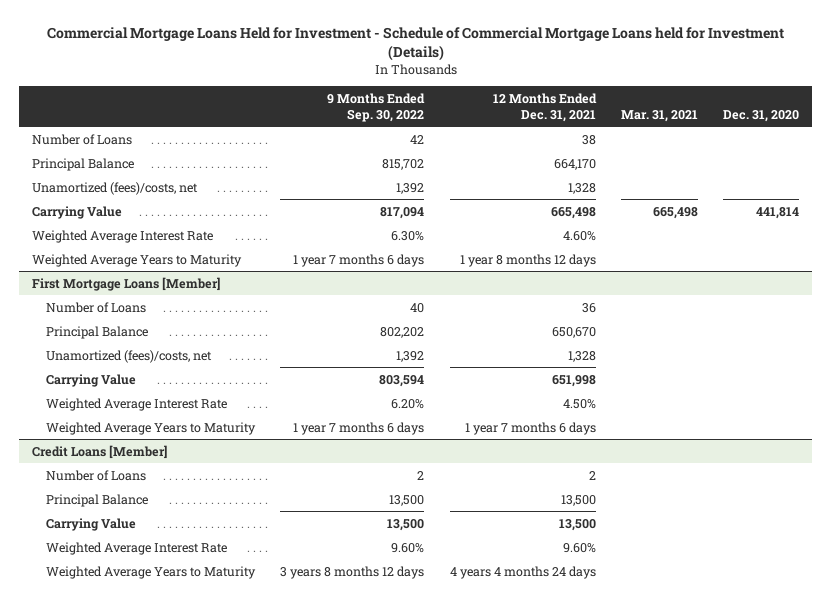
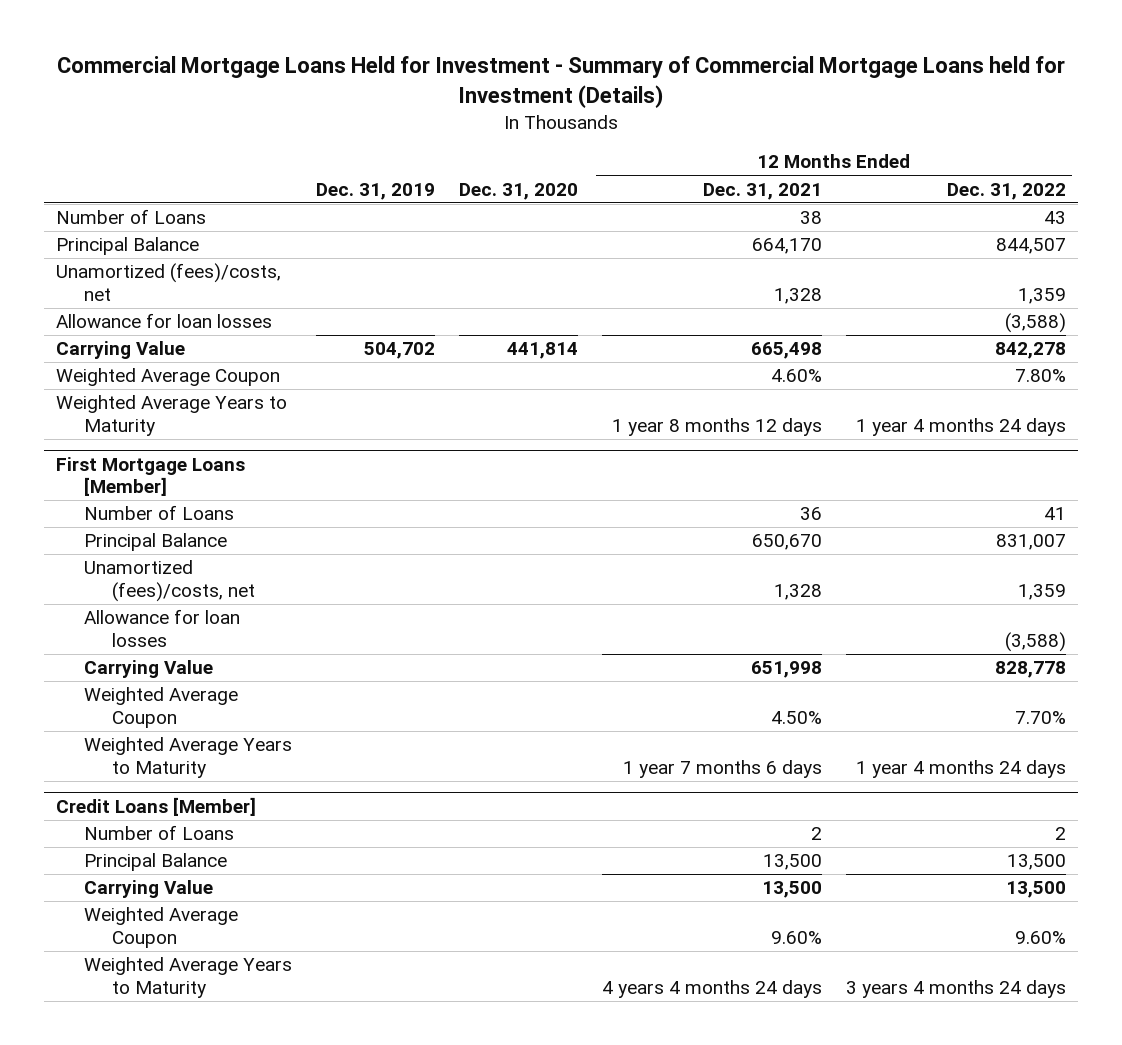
[46,27,784,62] Commercial Mortgage Loans Held for Investment - Schedule of Commercial Mortgage Loans held for Investment (Details) -> [56,56,1065,109] Commercial Mortgage Loans Held for Investment - Summary of Commercial Mortgage Loans held for Investment (Details)
[327,92,426,122] 9 Months Ended Sep. 30, 2022 -> none
[621,109,699,122] Mar. 31, 2021 -> none
none -> [315,182,435,200] Dec. 31, 2019
none -> [947,182,1067,200] Dec. 31, 2022
none -> [55,313,272,329] Allowance for loan losses
[31,229,213,243] Weighted Average Interest Rate -> [55,368,280,387] Weighted Average Coupon
none -> [83,609,240,647] Allowance for loan losses
[45,397,227,411] Weighted Average Interest Rate -> [83,687,238,728] Weighted Average Coupon
[45,541,227,555] Weighted Average Interest Rate -> [83,907,238,948] Weighted Average Coupon

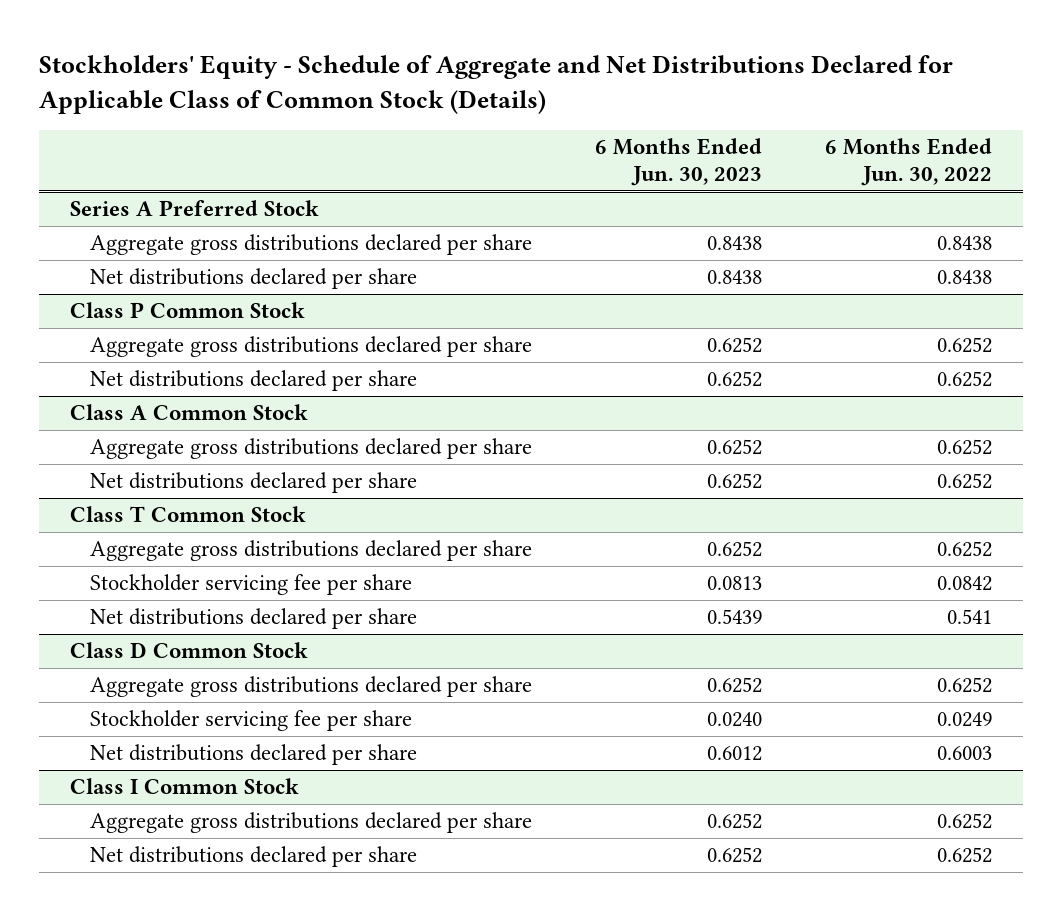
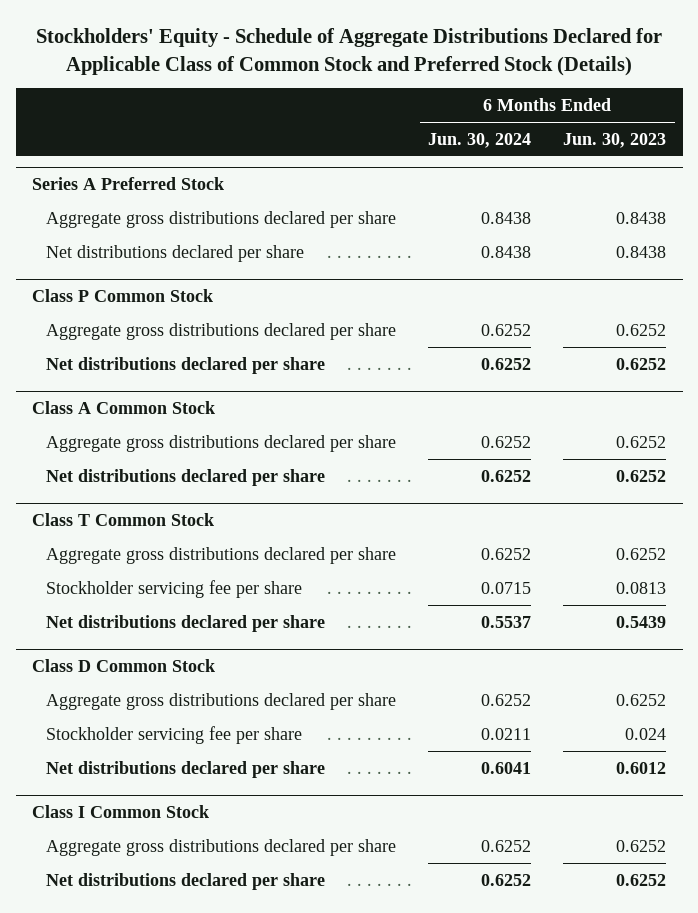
[38,55,953,114] Stockholders' Equity - Schedule of Aggregate and Net Distributions Declared for Applicable Class of Common Stock (Details) -> [36,28,663,76] Stockholders' Equity - Schedule of Aggregate Distributions Declared for Applicable Class of Common Stock and Preferred Stock (Details)
[824,138,992,187] 6 Months Ended Jun. 30, 2022 -> none
none -> [428,132,532,148] Jun. 30, 2024
[706,712,762,728] 0.0240 -> [625,727,667,740] 0.024

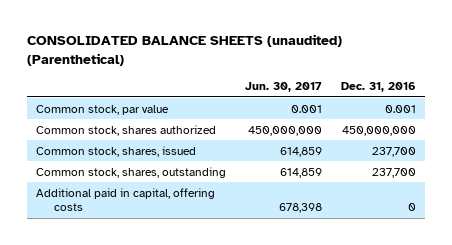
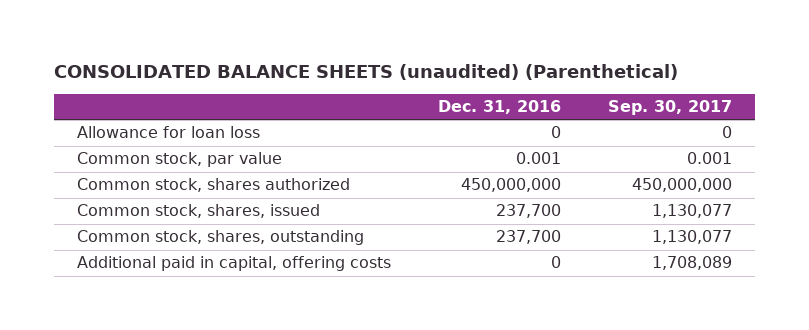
[244,82,322,93] Jun. 30, 2017 -> none
none -> [607,100,732,116] Sep. 30, 2017
none -> [77,126,261,139] Allowance for loan loss

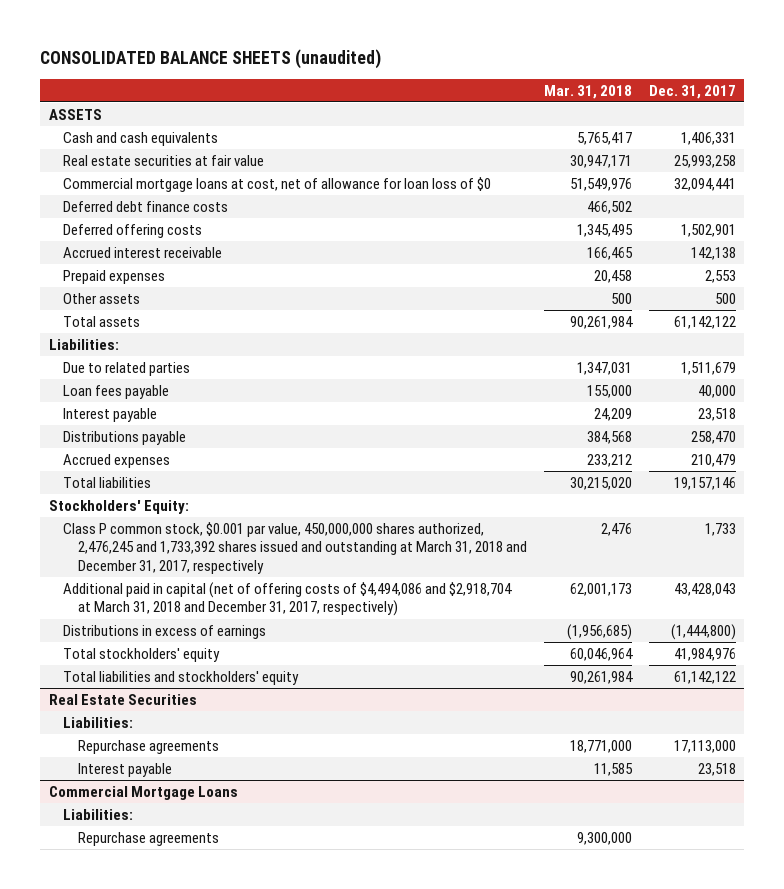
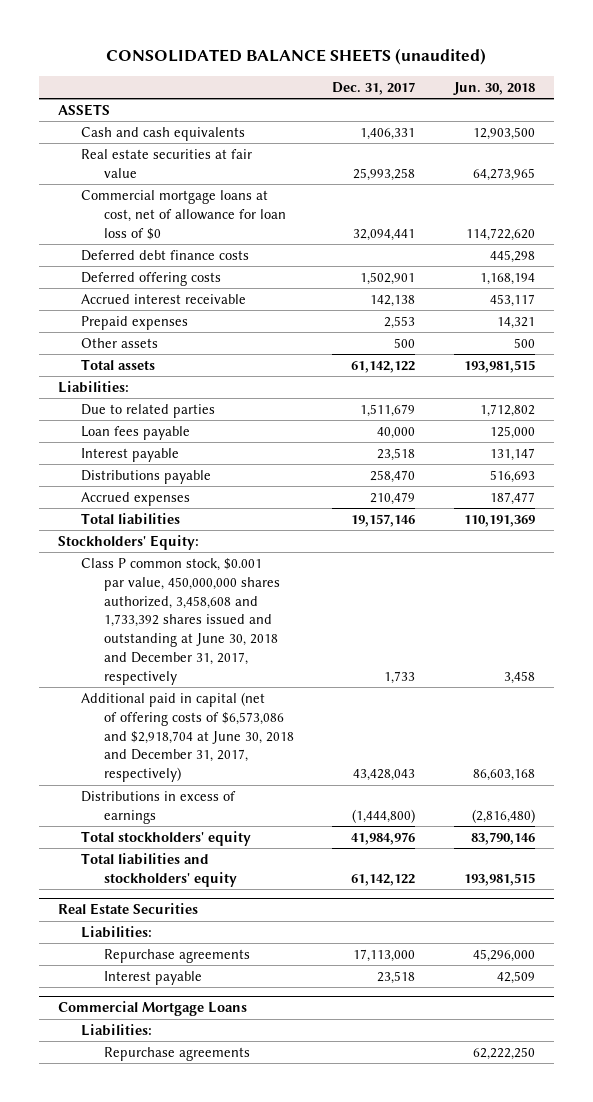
[543,84,632,99] Mar. 31, 2018 -> none
none -> [452,81,535,95] Jun. 30, 2018
[63,521,528,574] Class P common stock, $0.001 par value, 450,000,000 shares authorized, 2,476,245 and 1,733,392 shares issued and outstanding at March 31, 2018 and December 31, 2017, respectively -> [80,557,281,685] Class P common stock, $0.001 par value, 450,000,000 shares authorized, 3,458,608 and 1,733,392 shares issued and outstanding at June 30, 2018 and December 31, 2017, respectively
[63,581,513,617] Additional paid in capital (net of offering costs of $4,494,086 and $2,918,704 at March 31, 2018 and December 31, 2017, respectively) -> [80,691,295,783] Additional paid in capital (net of offering costs of $6,573,086 and $2,918,704 at June 30, 2018 and December 31, 2017, respectively)

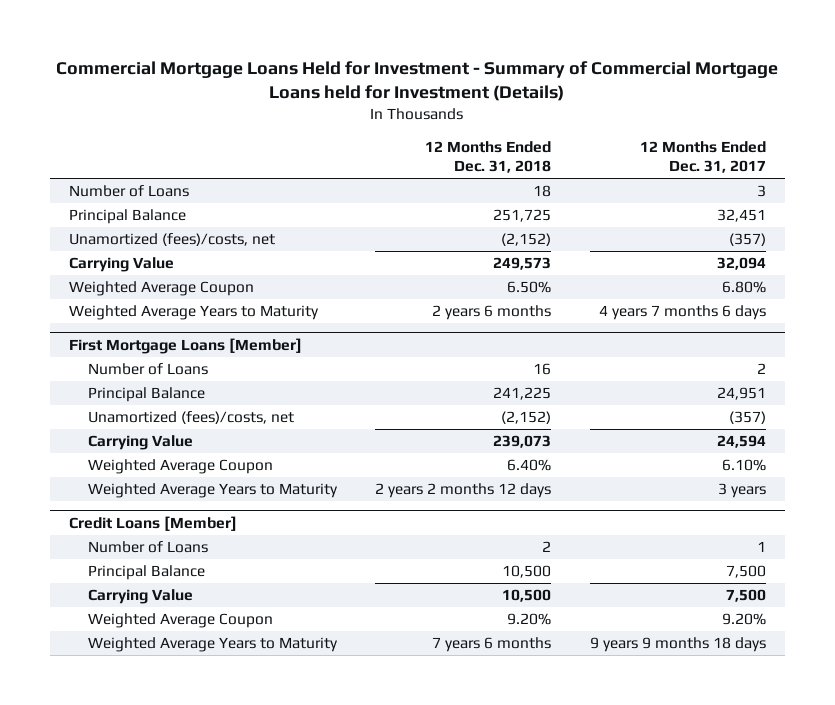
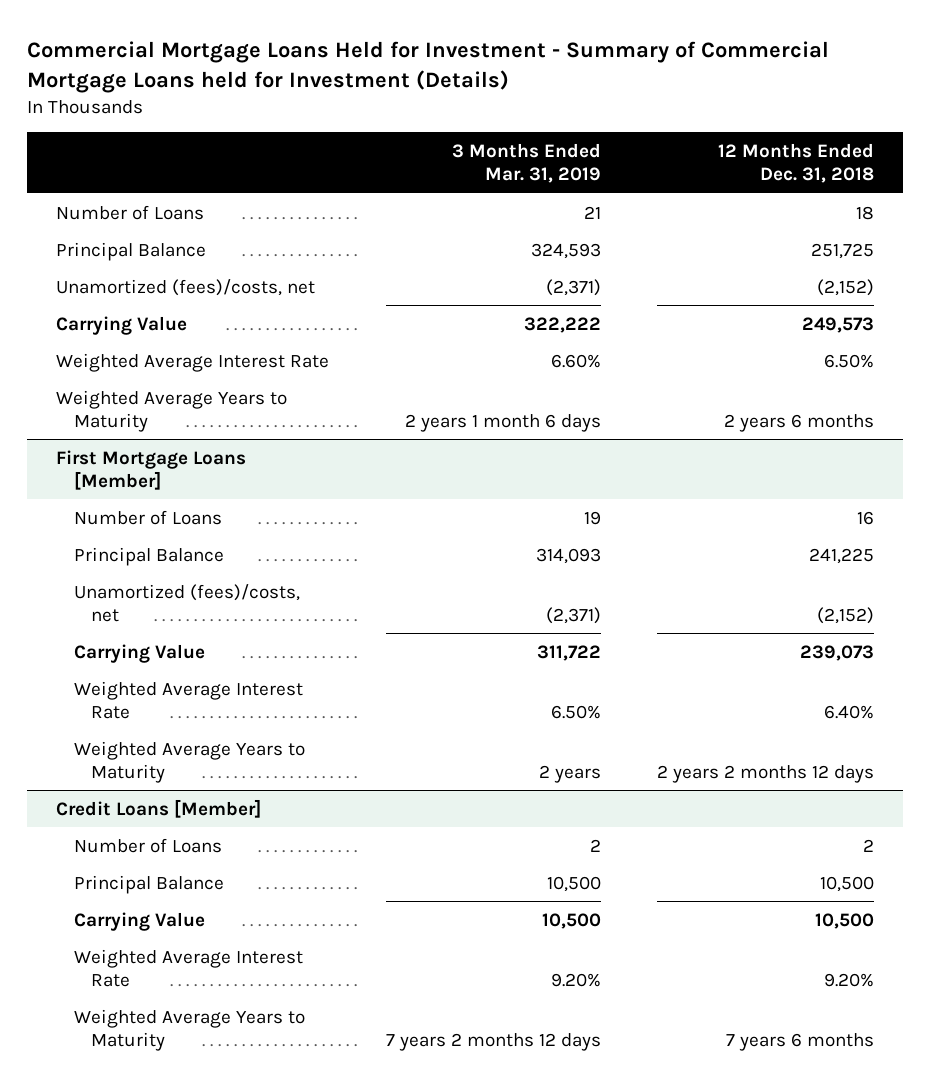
[639,140,766,174] 12 Months Ended Dec. 31, 2017 -> none
none -> [451,142,601,184] 3 Months Ended Mar. 31, 2019
[69,280,255,296] Weighted Average Coupon -> [55,352,329,372] Weighted Average Interest Rate
[87,458,273,474] Weighted Average Coupon -> [73,680,303,719] Weighted Average Interest Rate
[87,612,273,628] Weighted Average Coupon -> [73,948,303,987] Weighted Average Interest Rate

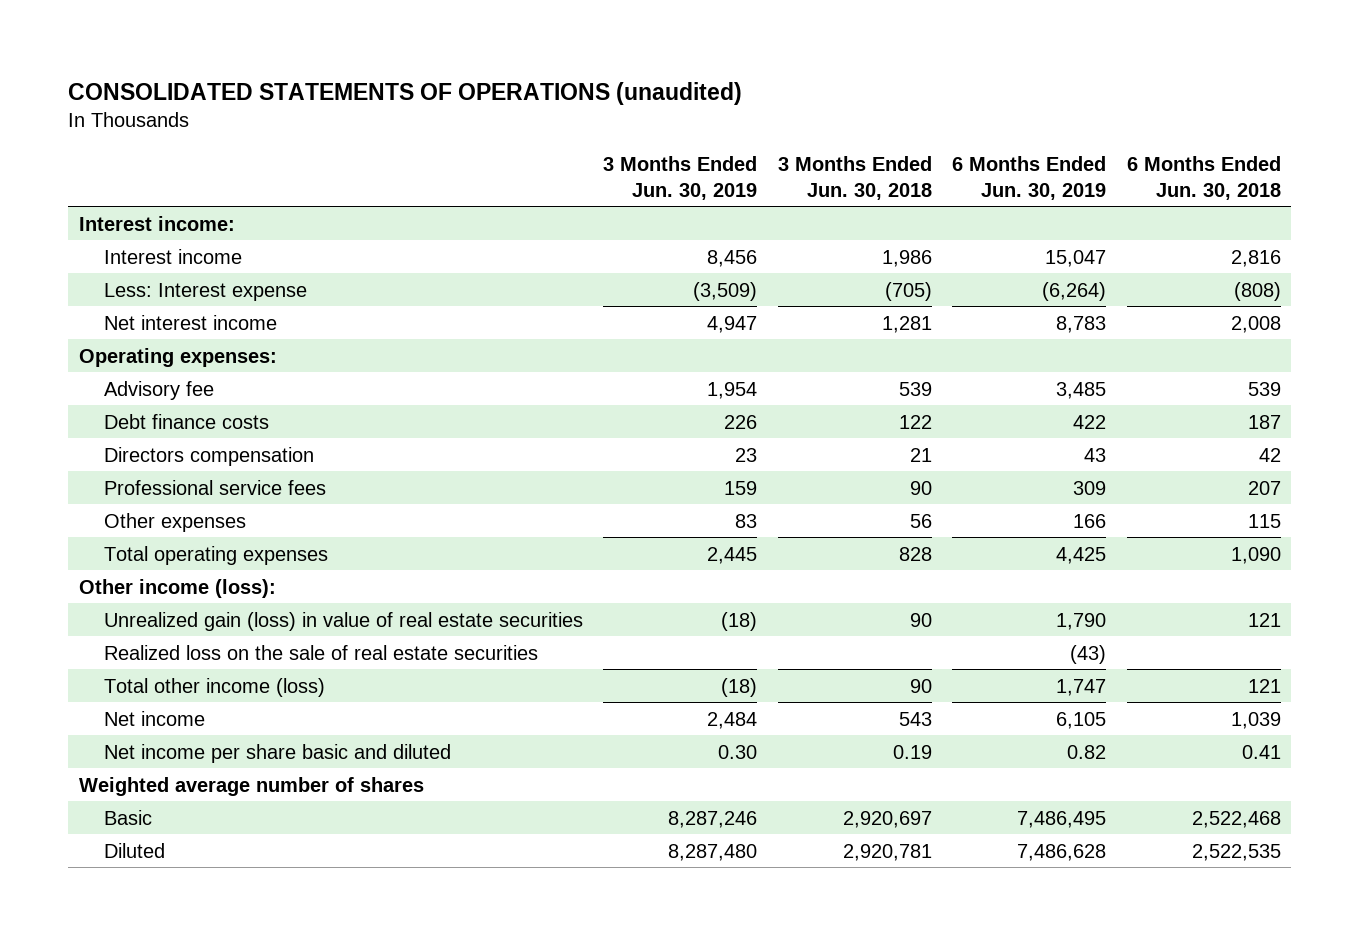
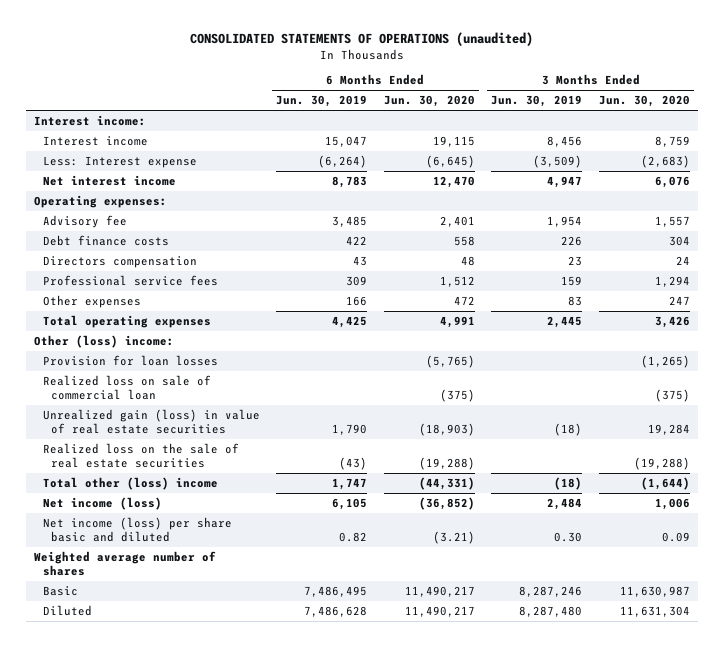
[777,155,932,200] 3 Months Ended Jun. 30, 2018 -> none
[1126,155,1281,200] 6 Months Ended Jun. 30, 2018 -> none
none -> [383,95,475,108] Jun. 30, 2020
none -> [599,95,691,108] Jun. 30, 2020
[78,578,276,598] Other income (loss): -> [33,335,174,349] Other (loss) income:
none -> [42,355,218,367] Provision for loan losses
none -> [42,375,211,401] Realized loss on sale of commercial loan
[104,677,326,697] Total other income (loss) -> [42,477,218,491] Total other (loss) income
[104,710,206,726] Net income -> [42,497,162,511] Net income (loss)
[104,743,452,763] Net income per share basic and diluted -> [42,517,232,543] Net income (loss) per share basic and diluted

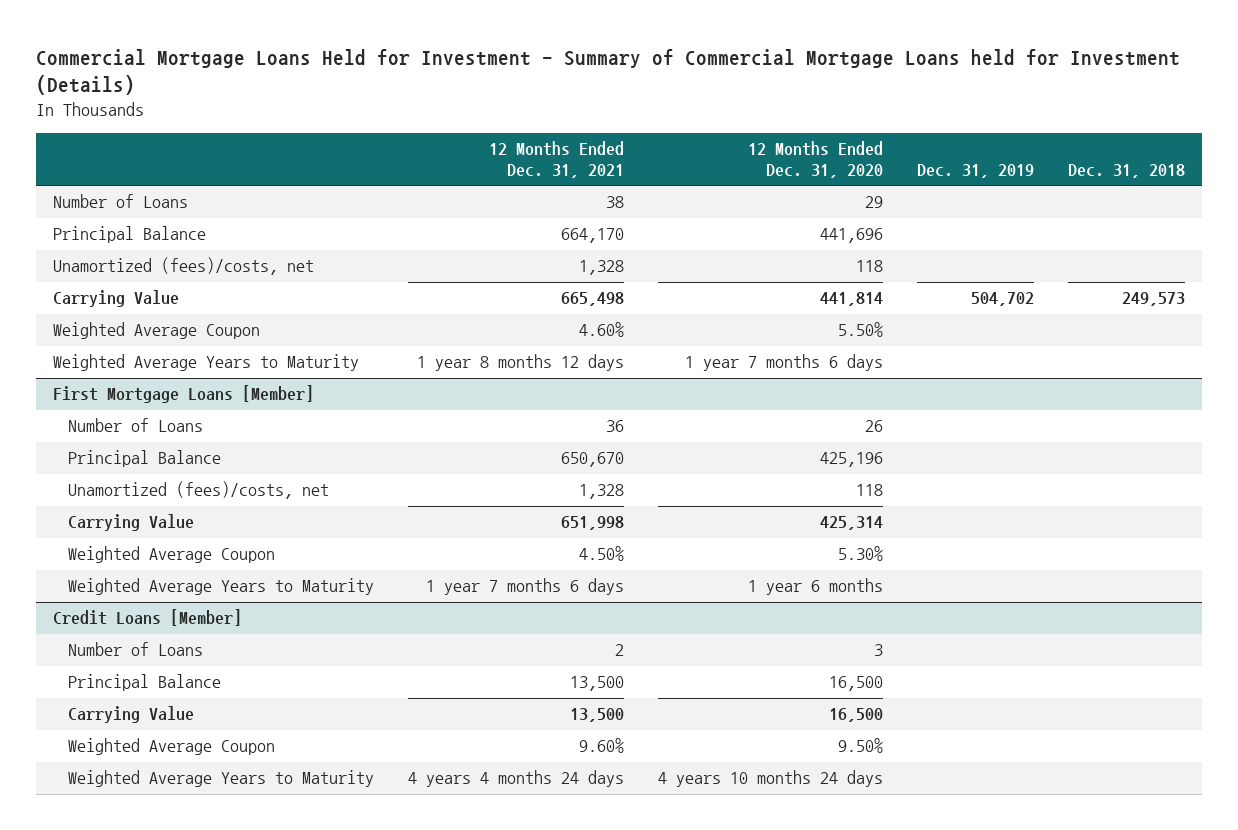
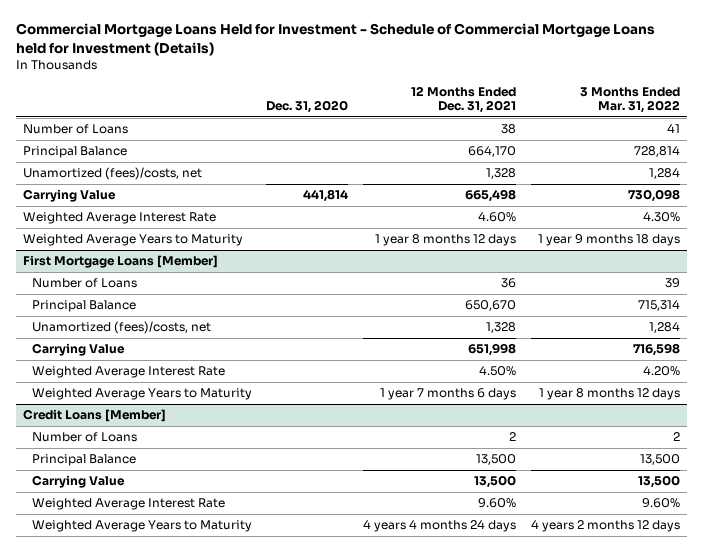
[35,48,1180,96] Commercial Mortgage Loans Held for Investment - Summary of Commercial Mortgage Loans held for Investment (Details) -> [15,23,655,56] Commercial Mortgage Loans Held for Investment - Schedule of Commercial Mortgage Loans held for Investment (Details)
[747,141,883,178] 12 Months Ended Dec. 31, 2020 -> none
[917,163,1035,178] Dec. 31, 2019 -> none
[1068,163,1186,178] Dec. 31, 2018 -> none
none -> [266,100,349,114] Dec. 31, 2020
none -> [579,86,680,114] 3 Months Ended Mar. 31, 2022
[53,322,261,340] Weighted Average Coupon -> [23,212,217,225] Weighted Average Interest Rate
[67,546,275,564] Weighted Average Coupon -> [31,366,225,379] Weighted Average Interest Rate
[67,738,275,756] Weighted Average Coupon -> [31,498,225,511] Weighted Average Interest Rate

